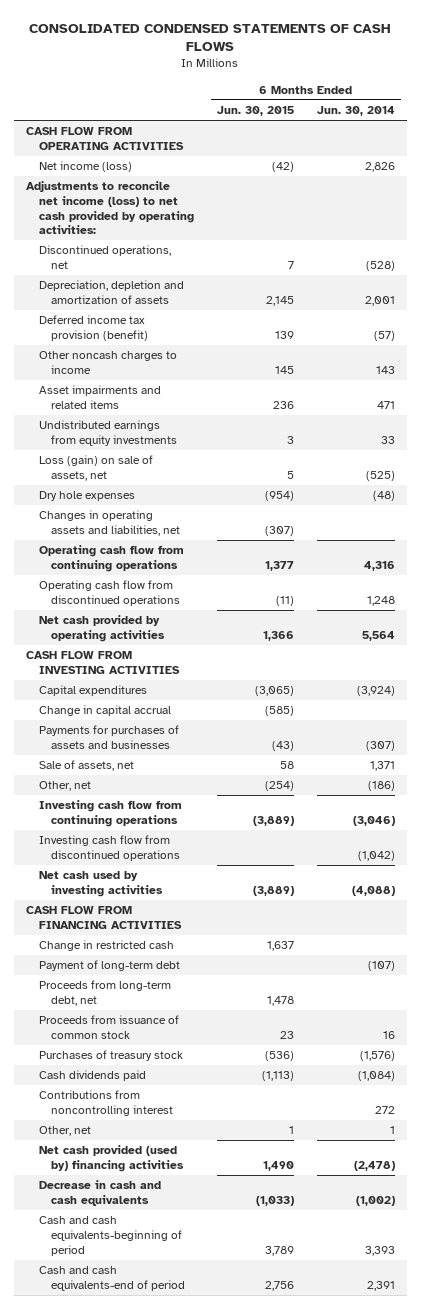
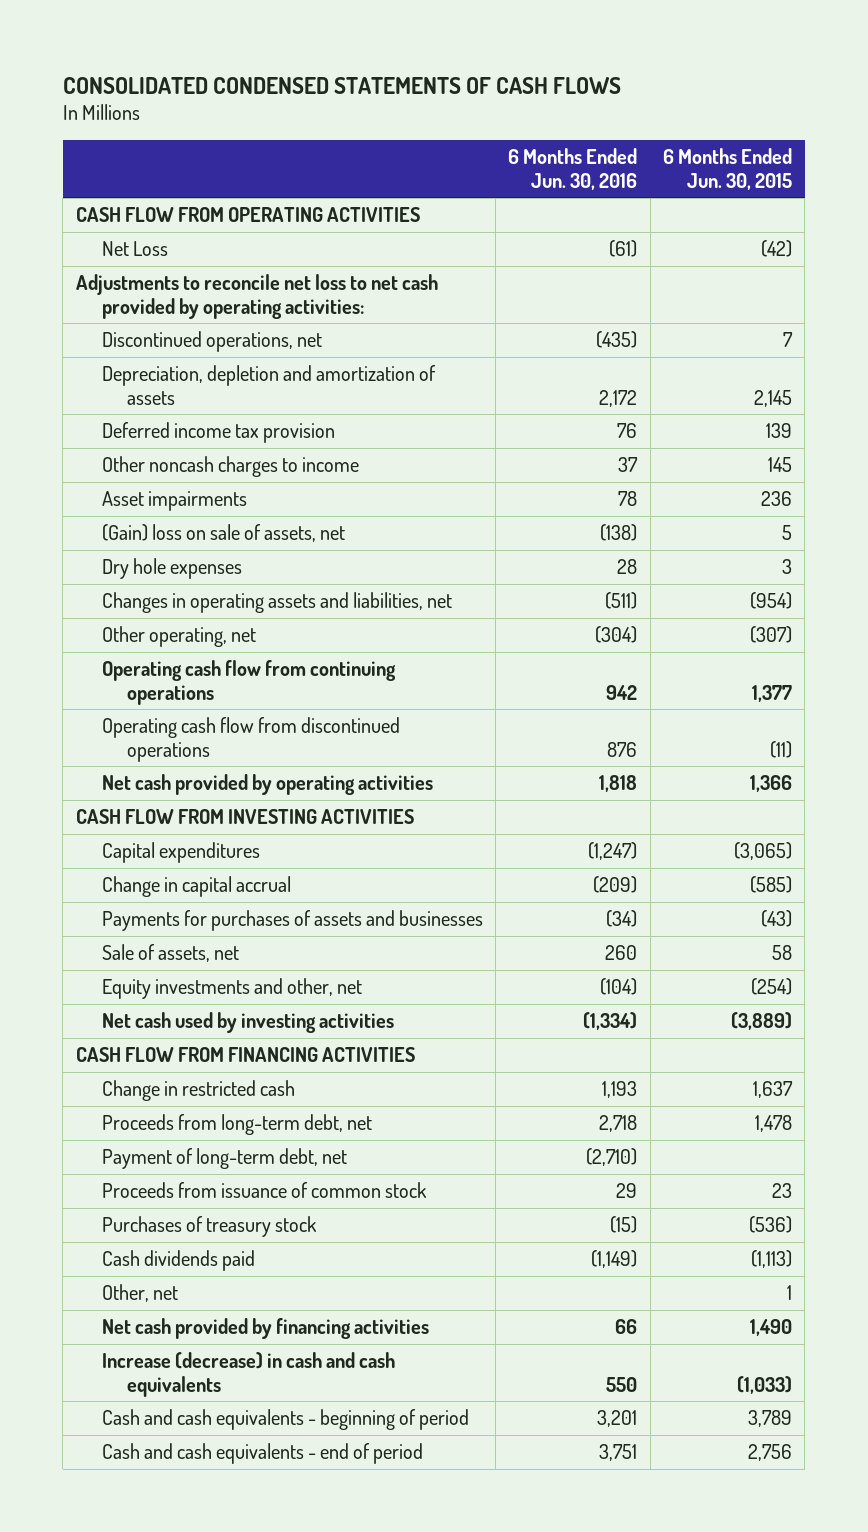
[317,106,396,117] Jun. 30, 2014 -> none
none -> [508,148,638,190] 6 Months Ended Jun. 30, 2016
[38,161,132,173] Net income (loss) -> [101,241,168,257] Net Loss
[25,181,194,235] Adjustments to reconcile net income (loss) to net cash provided by operating activities: -> [75,274,438,319] Adjustments to reconcile net loss to net cash provided by operating activities:
[38,315,149,341] Deferred income tax provision (benefit) -> [101,422,335,444] Deferred income tax provision
[38,420,178,446] Undistributed earnings from equity investments -> none
[38,385,161,409] Asset impairments and related items -> [101,491,247,512] Asset impairments
[38,455,153,481] Loss (gain) on sale of assets, net -> [101,524,345,543] (Gain) loss on sale of assets, net
[264,491,294,502] (954) -> [782,559,793,575] 3
[264,525,294,536] (307) -> [750,592,793,610] (954)
none -> [101,626,256,648] Other operating, net
[38,800,182,827] Investing cash flow from continuing operations -> none
[38,835,181,861] Investing cash flow from discontinued operations -> none
[38,781,91,792] Other, net -> [101,978,362,1000] Equity investments and other, net
[38,960,180,972] Payment of long-term debt -> none
none -> [101,1148,347,1170] Payment of long-term debt, net
[38,1090,174,1116] Contributions from noncontrolling interest -> none
[38,1145,185,1172] Net cash provided (used by) financing activities -> [101,1318,429,1340] Net cash provided by financing activities
[38,1180,161,1206] Decrease in cash and cash equivalents -> [101,1352,395,1397] Increase (decrease) in cash and cash equivalents
[38,1216,183,1256] Cash and cash equivalents-beginning of period -> [101,1409,469,1431] Cash and cash equivalents - beginning of period
[38,1266,186,1291] Cash and cash equivalents-end of period -> [101,1443,423,1465] Cash and cash equivalents - end of period

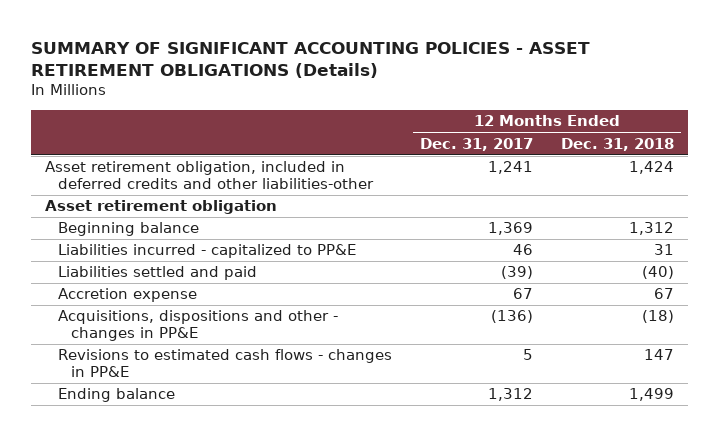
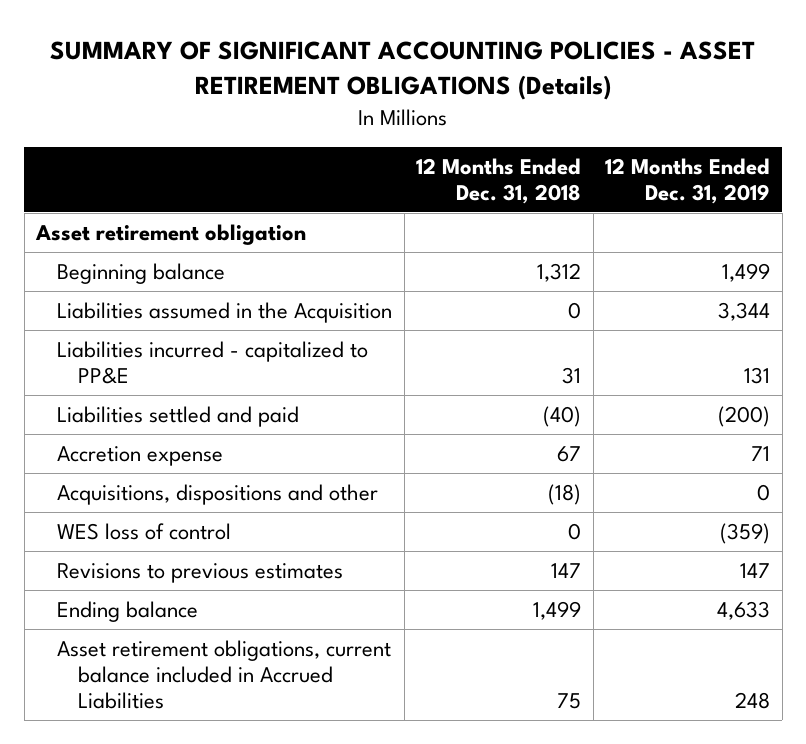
[419,137,533,151] Dec. 31, 2017 -> none
none -> [605,157,771,205] 12 Months Ended Dec. 31, 2019
[45,161,374,190] Asset retirement obligation, included in deferred credits and other liabilities-other -> none
none -> [57,301,393,323] Liabilities assumed in the Acquisition
[57,310,338,342] Acquisitions, dispositions and other - changes in PP&E -> [57,483,379,505] Acquisitions, dispositions and other
none -> [57,522,232,540] WES loss of control
[57,349,392,378] Revisions to estimated cash flows - changes in PP&E -> [57,562,344,583] Revisions to previous estimates
none -> [57,639,392,709] Asset retirement obligations, current balance included in Accrued Liabilities

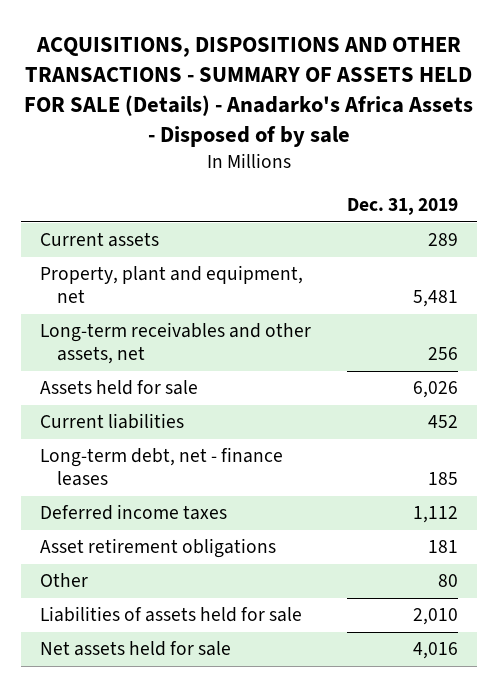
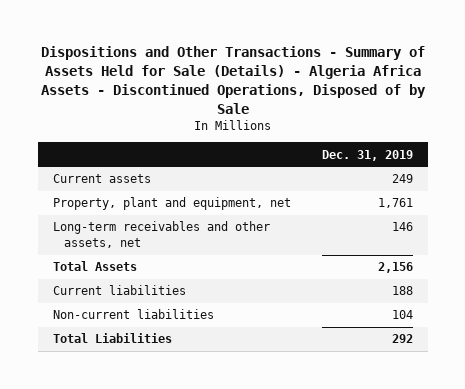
[24,36,474,148] ACQUISITIONS, DISPOSITIONS AND OTHER TRANSACTIONS - SUMMARY OF ASSETS HELD FOR SALE (Details) - Anadarko's Africa Assets - Disposed of by sale -> [40,45,426,114] Dispositions and Other Transactions - Summary of Assets Held for Sale (Details) - Algeria Africa Assets - Discontinued Operations, Disposed of by Sale
[39,447,283,487] Long-term debt, net - finance leases -> none
[39,504,227,521] Deferred income taxes -> none
[39,538,276,559] Asset retirement obligations -> none
[39,573,88,588] Other -> none
[39,606,302,623] Liabilities of assets held for sale -> none
[39,641,231,657] Net assets held for sale -> none
[428,233,459,247] 289 -> [391,174,413,184] 249
[413,290,459,308] 5,481 -> [377,198,413,209] 1,761
[428,347,459,361] 256 -> [391,222,413,232] 146
[39,380,198,396] Assets held for sale -> [52,261,137,272] Total Assets
[413,381,459,399] 6,026 -> [377,262,413,274] 2,156
[428,415,459,429] 452 -> [391,286,413,296] 188
none -> [52,309,214,320] Non-current liabilities
none -> [52,333,172,344] Total Liabilities

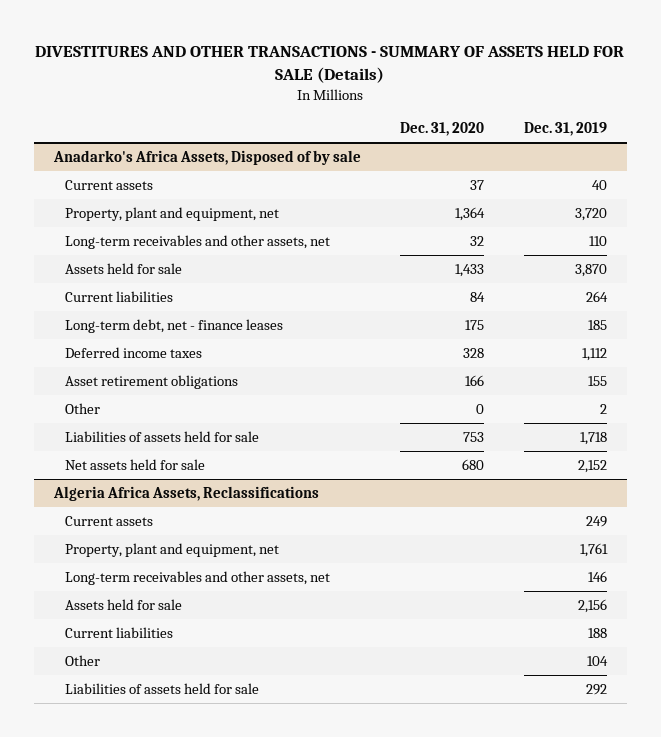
[40,45,426,114] Dispositions and Other Transactions - Summary of Assets Held for Sale (Details) - Algeria Africa Assets - Discontinued Operations, Disposed of by Sale -> [35,45,625,83] DIVESTITURES AND OTHER TRANSACTIONS - SUMMARY OF ASSETS HELD FOR SALE (Details)
none -> [400,122,485,137] Dec. 31, 2020
none -> [52,150,361,166] Anadarko's Africa Assets, Disposed of by sale
none -> [65,180,154,191] Current assets
none -> [65,207,280,222] Property, plant and equipment, net
none -> [65,235,331,250] Long-term receivables and other assets, net
none -> [65,263,183,275] Assets held for sale
none -> [65,291,174,303] Current liabilities
none -> [65,319,284,334] Long-term debt, net - finance leases
none -> [65,347,203,359] Deferred income taxes
none -> [65,375,239,390] Asset retirement obligations
none -> [65,403,101,415] Other
none -> [65,431,260,443] Liabilities of assets held for sale
none -> [65,459,206,471] Net assets held for sale
none -> [52,486,319,502] Algeria Africa Assets, Reclassifications
[52,261,137,272] Total Assets -> [65,599,183,611] Assets held for sale
[52,309,214,320] Non-current liabilities -> [65,655,101,667] Other
[52,333,172,344] Total Liabilities -> [65,683,260,695] Liabilities of assets held for sale

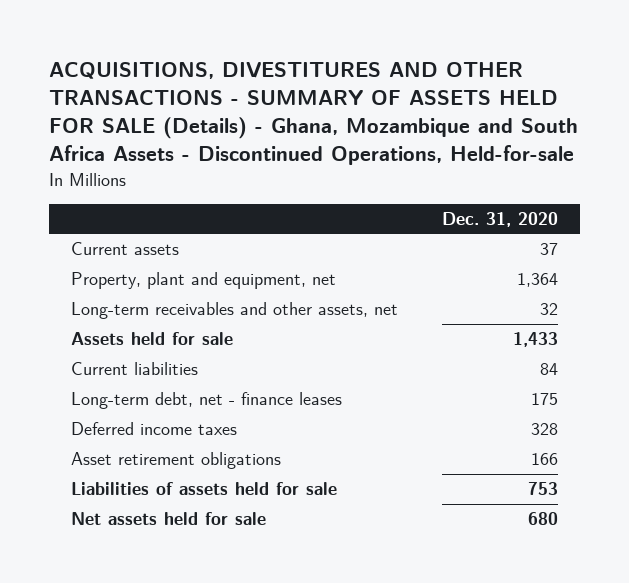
[35,45,625,83] DIVESTITURES AND OTHER TRANSACTIONS - SUMMARY OF ASSETS HELD FOR SALE (Details) -> [48,61,578,166] ACQUISITIONS, DIVESTITURES AND OTHER TRANSACTIONS - SUMMARY OF ASSETS HELD FOR SALE (Details) - Ghana, Mozambique and South Africa Assets - Discontinued Operations, Held-for-sale
[524,122,608,137] Dec. 31, 2019 -> none
[52,150,361,166] Anadarko's Africa Assets, Disposed of by sale -> none
[65,403,101,415] Other -> none
[52,486,319,502] Algeria Africa Assets, Reclassifications -> none
[65,516,154,527] Current assets -> none
[65,543,280,558] Property, plant and equipment, net -> none
[65,571,331,586] Long-term receivables and other assets, net -> none
[65,599,183,611] Assets held for sale -> none
[65,627,174,639] Current liabilities -> none
[65,655,101,667] Other -> none
[65,683,260,695] Liabilities of assets held for sale -> none

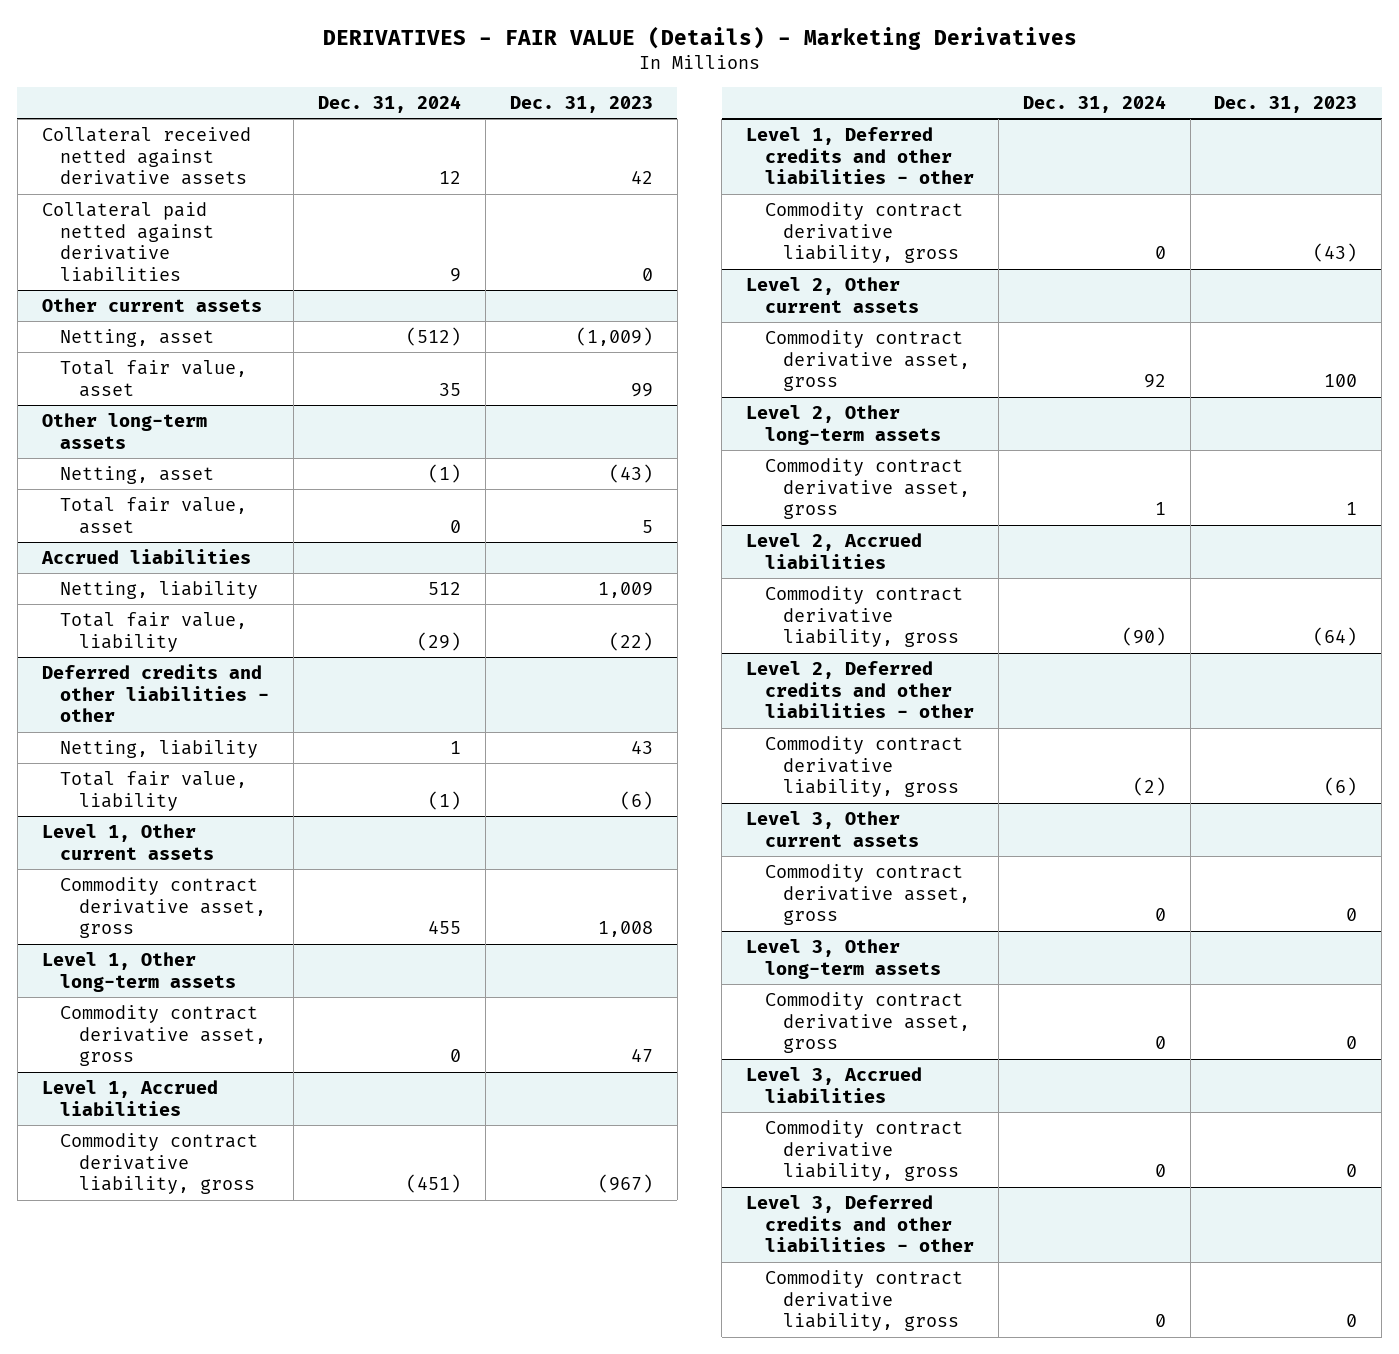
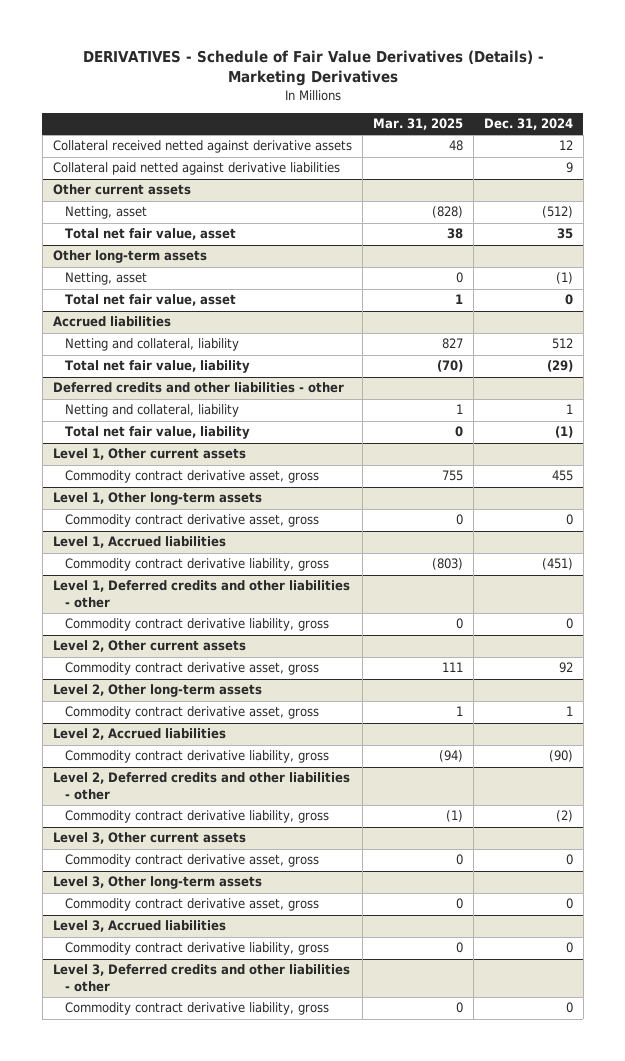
[322,26,1077,51] DERIVATIVES - FAIR VALUE (Details) - Marketing Derivatives -> [82,50,544,87] DERIVATIVES - Schedule of Fair Value Derivatives (Details) - Marketing Derivatives
[509,96,653,114] Dec. 31, 2023 -> none
none -> [372,118,463,131] Mar. 31, 2025
[60,359,248,397] Total fair value, asset -> [64,228,236,241] Total net fair value, asset
[60,496,248,534] Total fair value, asset -> [64,294,236,307] Total net fair value, asset
[60,580,259,599] Netting, liability -> [64,338,239,352] Netting and collateral, liability
[60,611,248,652] Total fair value, liability -> [64,360,250,374] Total net fair value, liability
[60,739,259,758] Netting, liability -> [64,404,239,418] Netting and collateral, liability
[60,770,248,811] Total fair value, liability -> [64,426,250,440] Total net fair value, liability

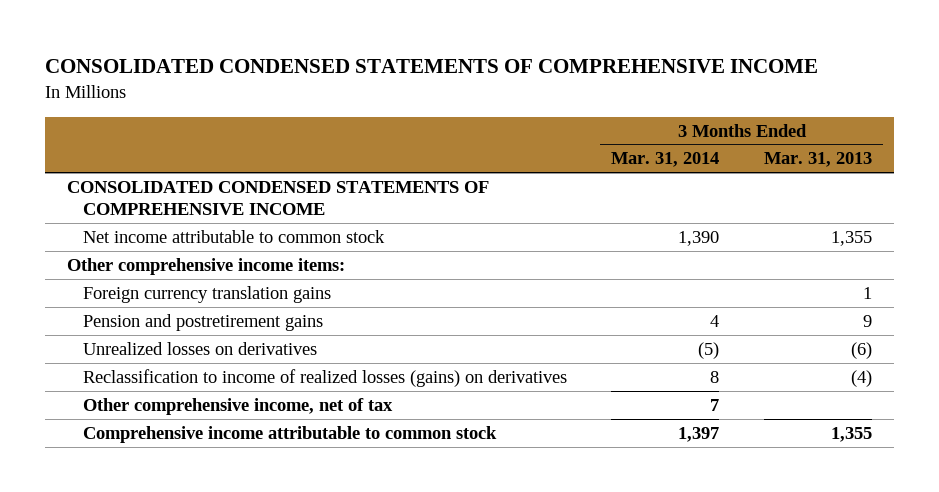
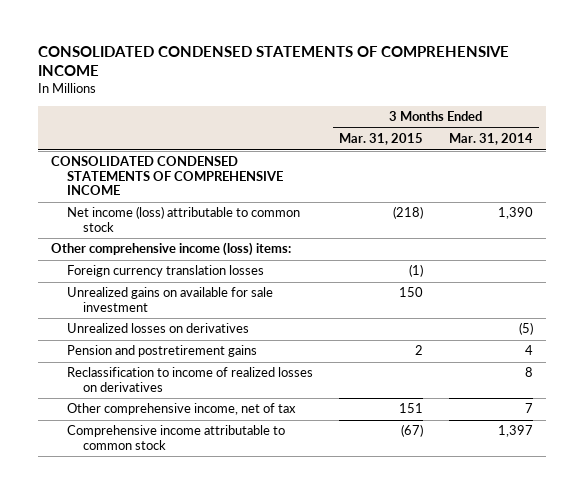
[764,152,873,168] Mar. 31, 2013 -> none
none -> [338,133,423,146] Mar. 31, 2015
[82,229,385,243] Net income attributable to common stock -> [67,206,301,232] Net income (loss) attributable to common stock
[66,257,345,275] Other comprehensive income items: -> [50,242,291,257] Other comprehensive income (loss) items:
[82,285,331,303] Foreign currency translation gains -> [67,265,265,278] Foreign currency translation losses
none -> [67,287,274,312] Unrealized gains on available for sale investment
[82,313,323,331] Pension and postretirement gains -> [67,345,258,358] Pension and postretirement gains
[82,368,567,387] Reclassification to income of realized losses (gains) on derivatives -> [67,367,314,392] Reclassification to income of realized losses on derivatives

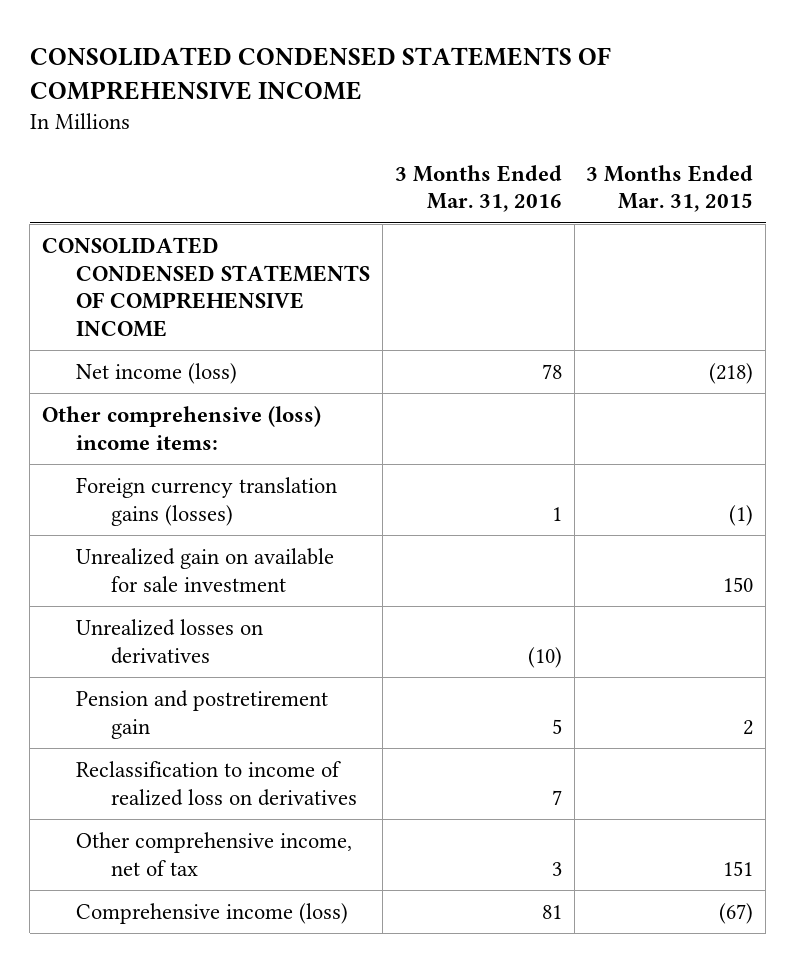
[448,133,533,146] Mar. 31, 2014 -> none
none -> [394,164,562,213] 3 Months Ended Mar. 31, 2016
[67,206,301,232] Net income (loss) attributable to common stock -> [76,362,238,384] Net income (loss)
[50,242,291,257] Other comprehensive income (loss) items: -> [42,405,322,450] Other comprehensive (loss) income items:
[67,265,265,278] Foreign currency translation losses -> [76,476,338,526] Foreign currency translation gains (losses)
[67,287,274,312] Unrealized gains on available for sale investment -> [76,547,335,592] Unrealized gain on available for sale investment
[67,345,258,358] Pension and postretirement gains -> [76,689,329,739] Pension and postretirement gain
[67,367,314,392] Reclassification to income of realized losses on derivatives -> [76,760,357,806] Reclassification to income of realized loss on derivatives
[67,425,286,450] Comprehensive income attributable to common stock -> [76,902,349,924] Comprehensive income (loss)

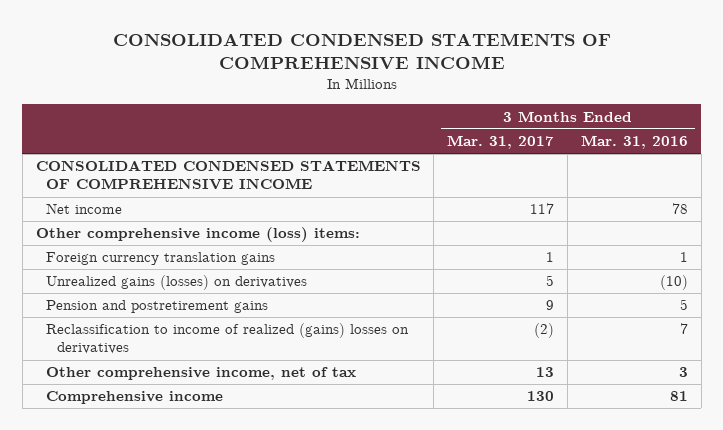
[586,164,754,213] 3 Months Ended Mar. 31, 2015 -> none
none -> [447,135,555,150] Mar. 31, 2017
[76,547,335,592] Unrealized gain on available for sale investment -> none
[76,362,238,384] Net income (loss) -> [46,203,123,215] Net income
[42,405,322,450] Other comprehensive (loss) income items: -> [35,227,360,243] Other comprehensive income (loss) items:
[76,476,338,526] Foreign currency translation gains (losses) -> [46,252,276,266] Foreign currency translation gains
[76,618,264,664] Unrealized losses on derivatives -> [46,275,308,291] Unrealized gains (losses) on derivatives
[76,689,329,739] Pension and postretirement gain -> [46,300,269,314] Pension and postretirement gains
[76,760,357,806] Reclassification to income of realized loss on derivatives -> [46,323,410,355] Reclassification to income of realized (gains) losses on derivatives
[76,902,349,924] Comprehensive income (loss) -> [46,391,224,405] Comprehensive income

